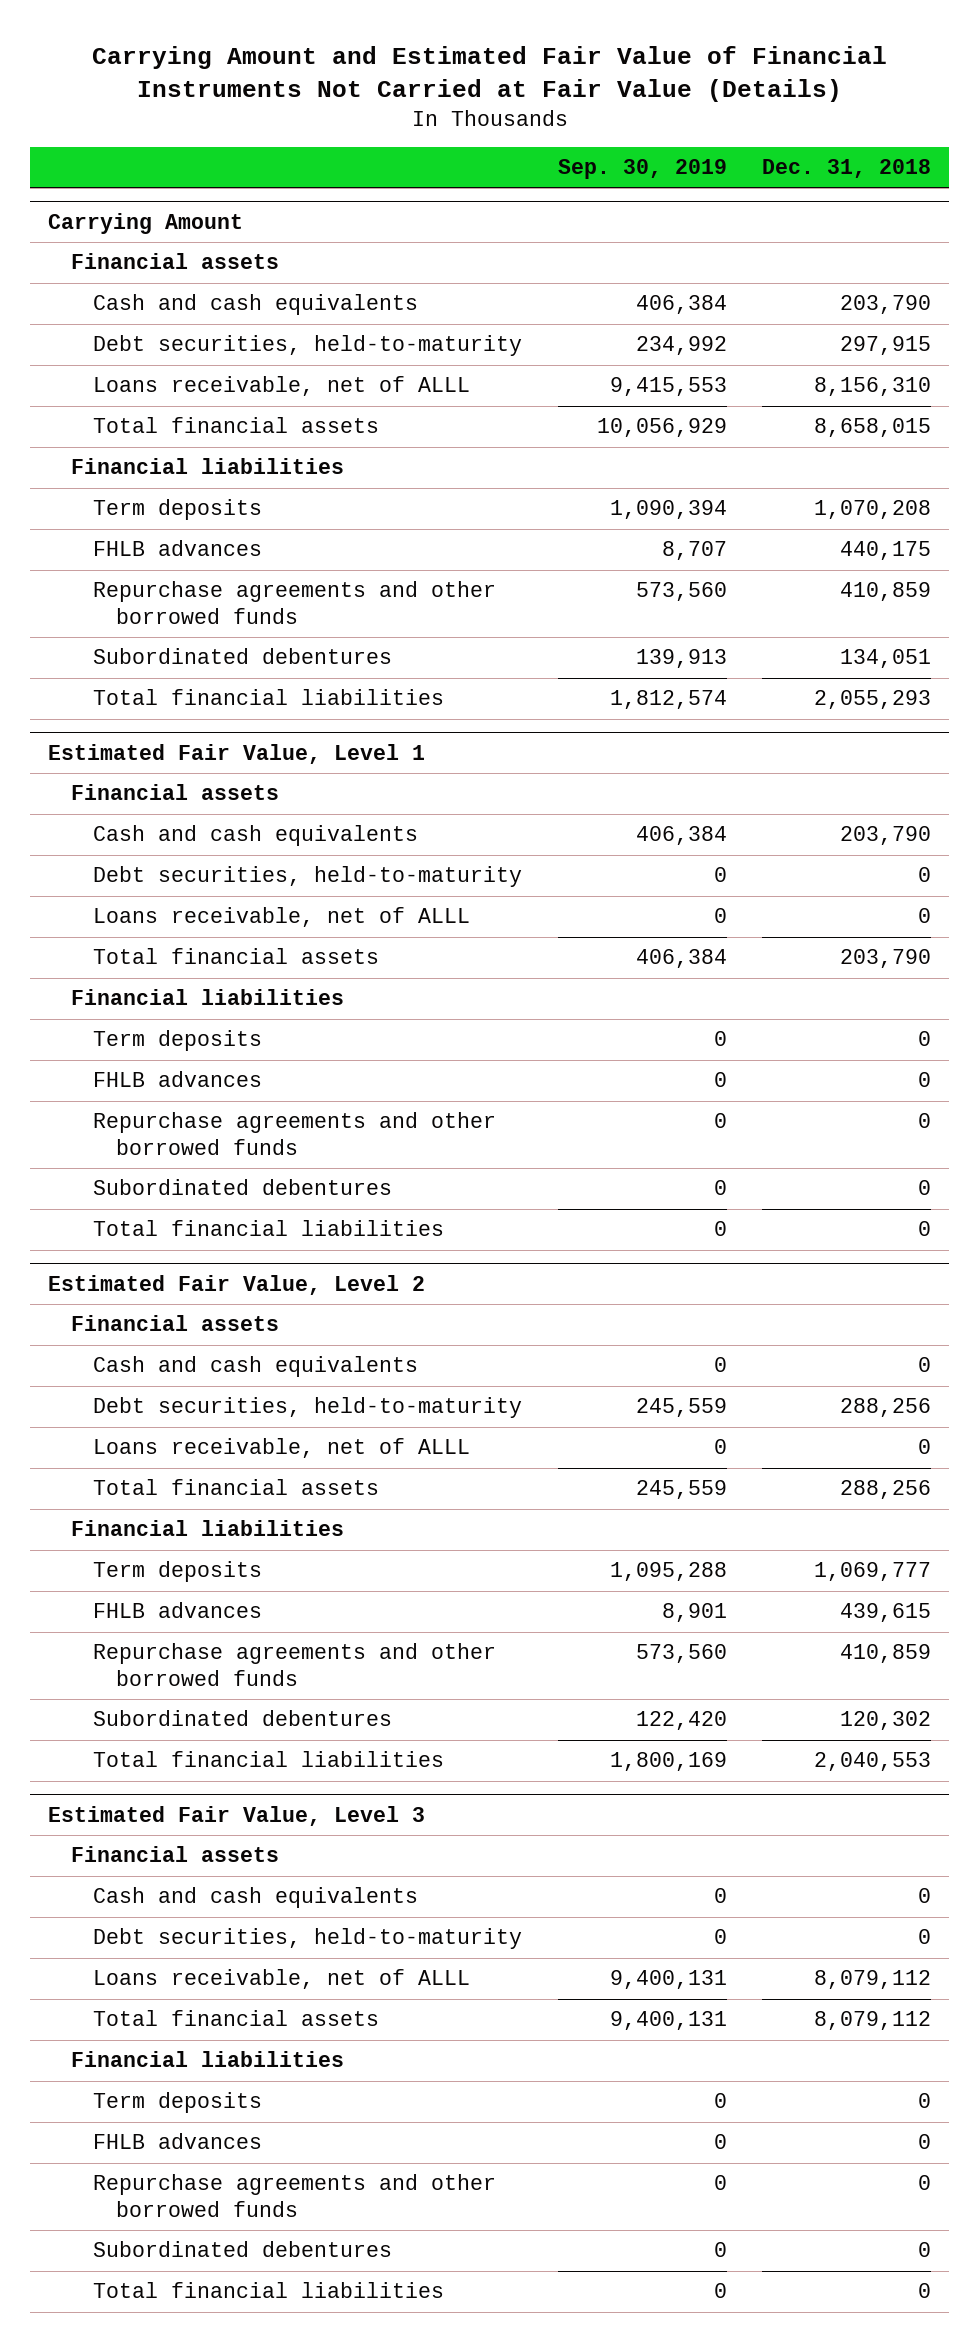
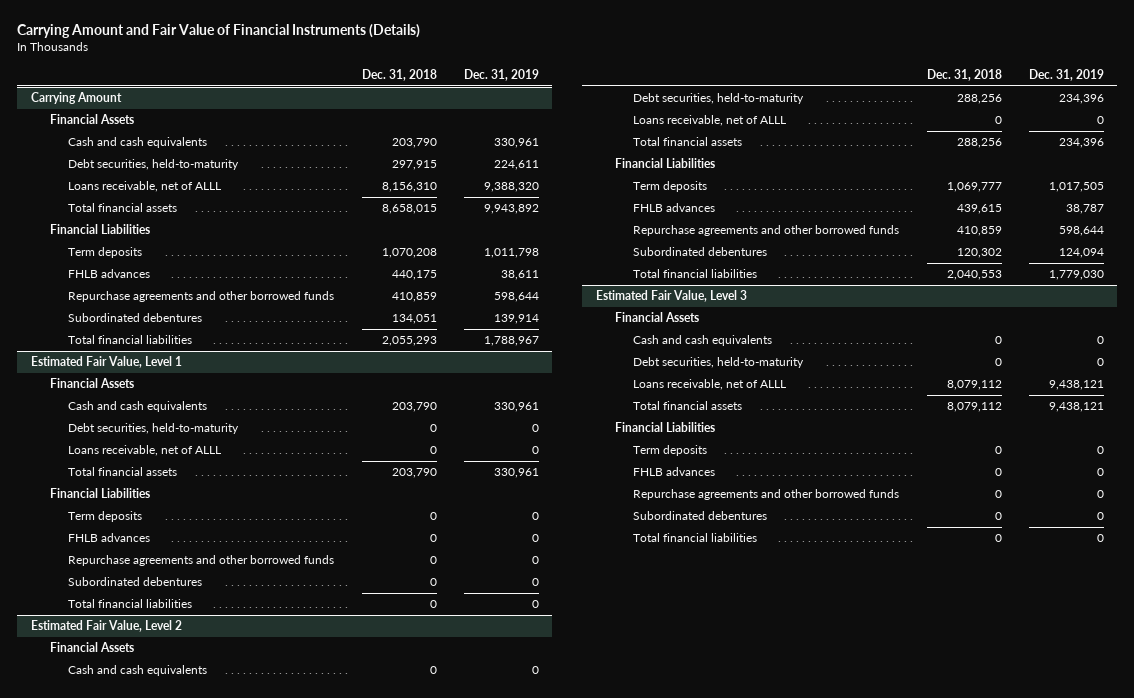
[91,45,887,102] Carrying Amount and Estimated Fair Value of Financial Instruments Not Carried at Fair Value (Details) -> [17,24,421,39] Carrying Amount and Fair Value of Financial Instruments (Details)
[557,159,727,180] Sep. 30, 2019 -> none
none -> [463,68,539,81] Dec. 31, 2019
[70,253,279,270] Financial assets -> [49,114,134,125] Financial Assets
[70,458,344,475] Financial liabilities -> [49,224,150,235] Financial Liabilities
[70,784,279,801] Financial assets -> [49,378,134,389] Financial Assets
[70,989,344,1006] Financial liabilities -> [49,488,150,499] Financial Liabilities
[70,1315,279,1332] Financial assets -> [49,642,134,653] Financial Assets
[70,1520,344,1537] Financial liabilities -> [614,158,715,169] Financial Liabilities
[70,1846,279,1863] Financial assets -> [614,312,699,323] Financial Assets
[70,2051,344,2068] Financial liabilities -> [614,422,715,433] Financial Liabilities

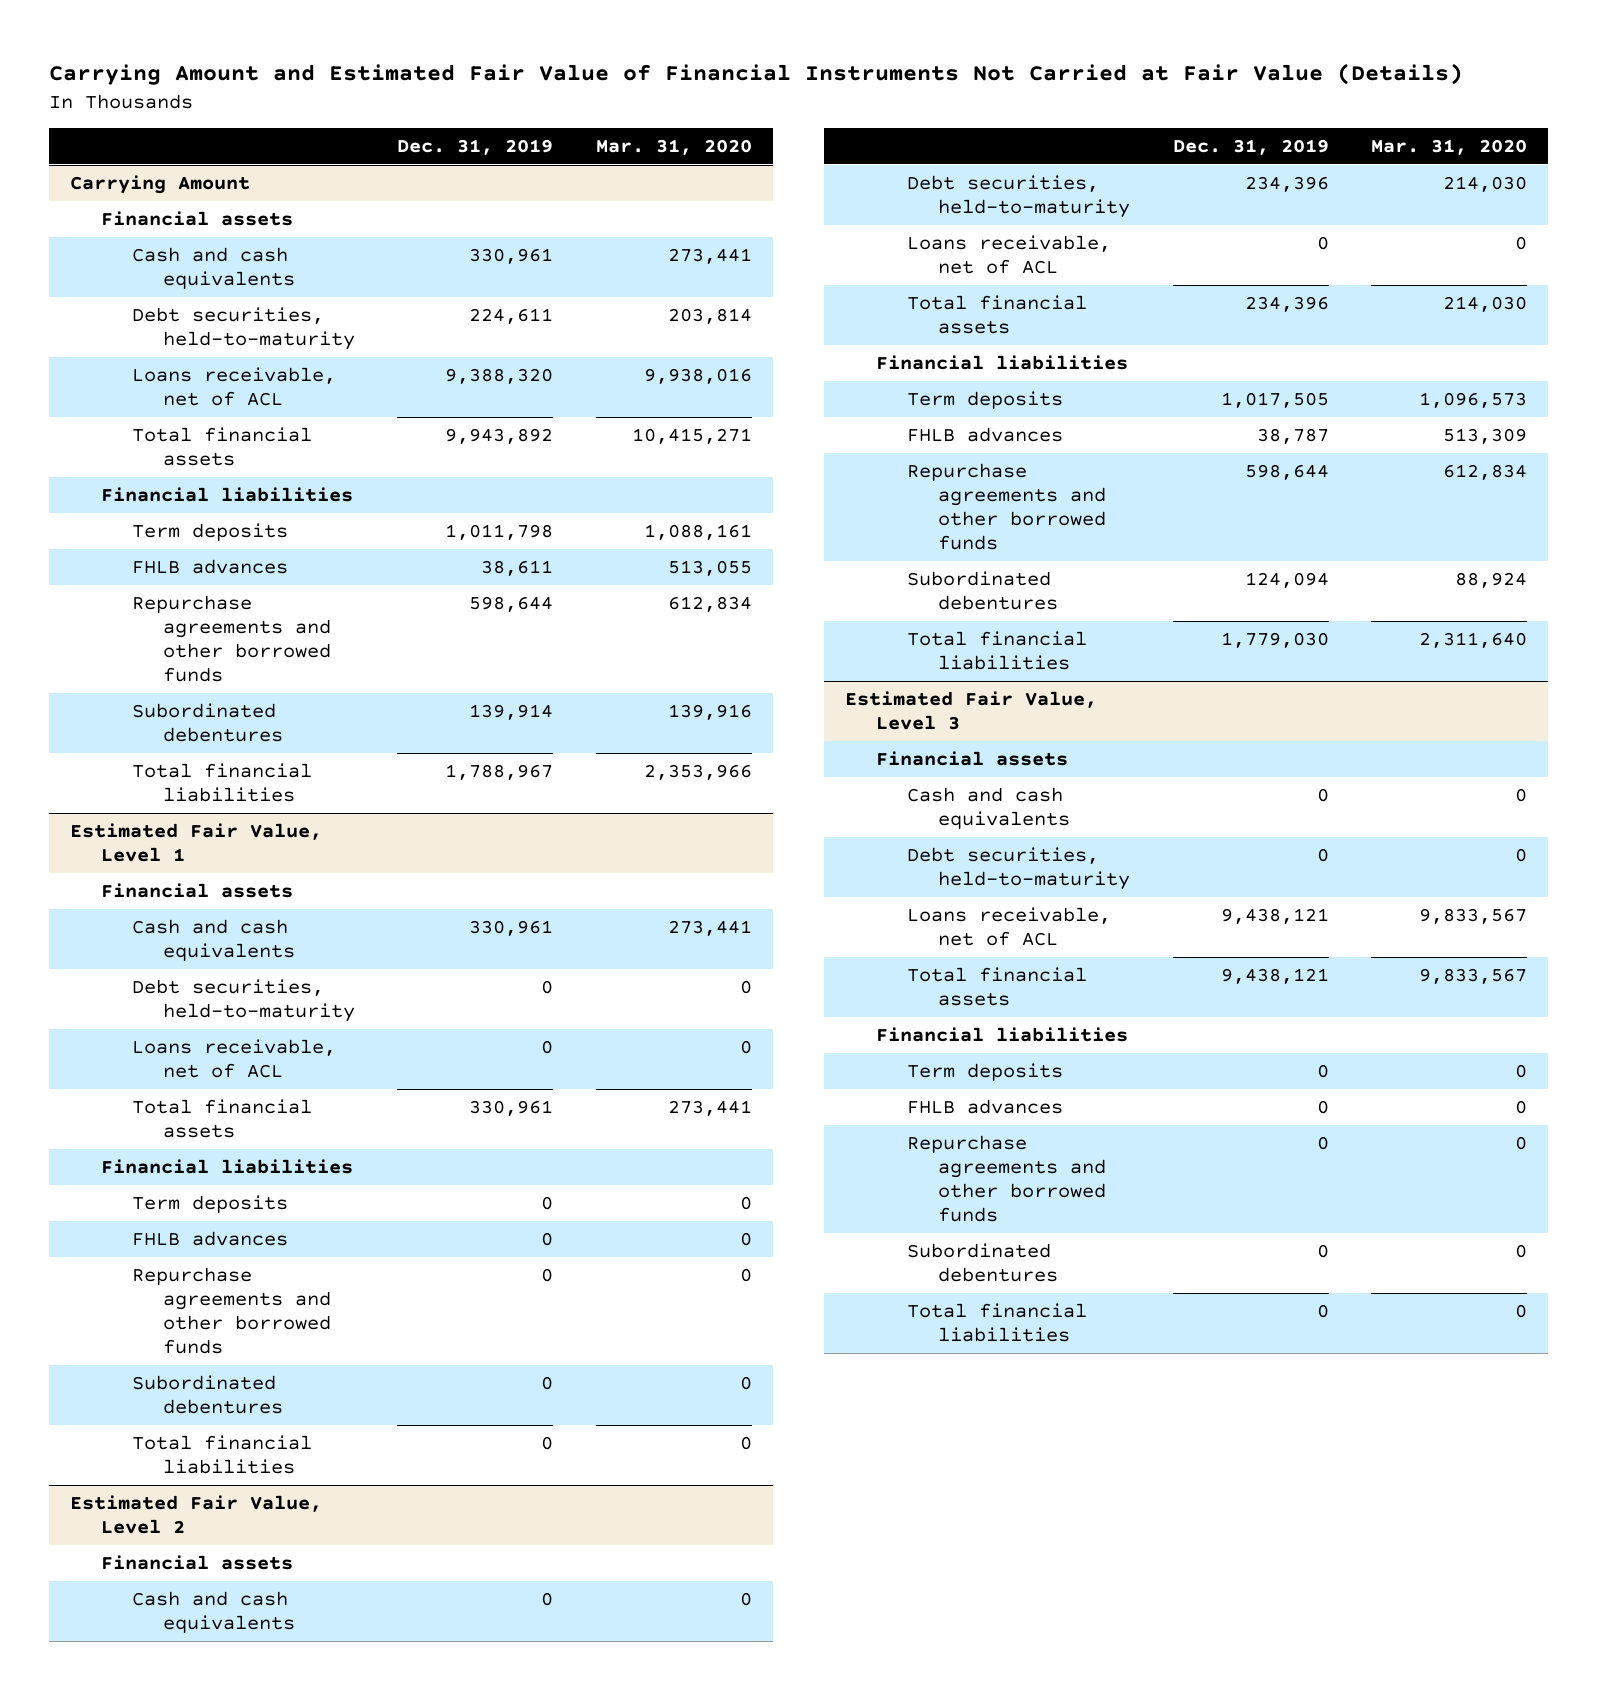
[17,24,421,39] Carrying Amount and Fair Value of Financial Instruments (Details) -> [48,63,1463,86] Carrying Amount and Estimated Fair Value of Financial Instruments Not Carried at Fair Value (Details)
[361,68,437,81] Dec. 31, 2018 -> none
none -> [595,138,752,155] Mar. 31, 2020
[49,114,134,125] Financial Assets -> [100,210,293,226] Financial assets
[68,181,222,193] Loans receivable, net of ALLL -> [131,366,336,407] Loans receivable, net of ACL
[49,224,150,235] Financial Liabilities -> [100,486,353,502] Financial liabilities
[49,378,134,389] Financial Assets -> [100,882,293,898] Financial assets
[68,445,222,457] Loans receivable, net of ALLL -> [131,1038,336,1079] Loans receivable, net of ACL
[49,488,150,499] Financial Liabilities -> [100,1158,353,1174] Financial liabilities
[49,642,134,653] Financial Assets -> [100,1554,293,1570] Financial assets
[633,115,787,127] Loans receivable, net of ALLL -> [907,234,1112,275] Loans receivable, net of ACL
[614,158,715,169] Financial Liabilities -> [876,354,1129,370] Financial liabilities
[614,312,699,323] Financial Assets -> [876,750,1069,766] Financial assets
[633,379,787,391] Loans receivable, net of ALLL -> [907,906,1112,947] Loans receivable, net of ACL
[614,422,715,433] Financial Liabilities -> [876,1026,1129,1042] Financial liabilities

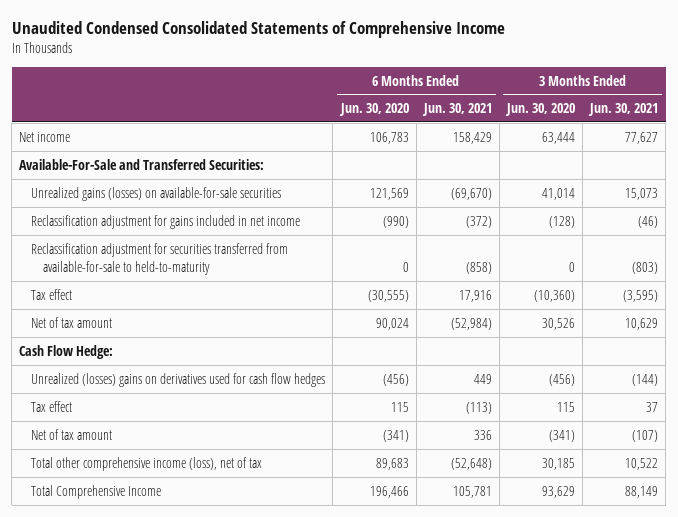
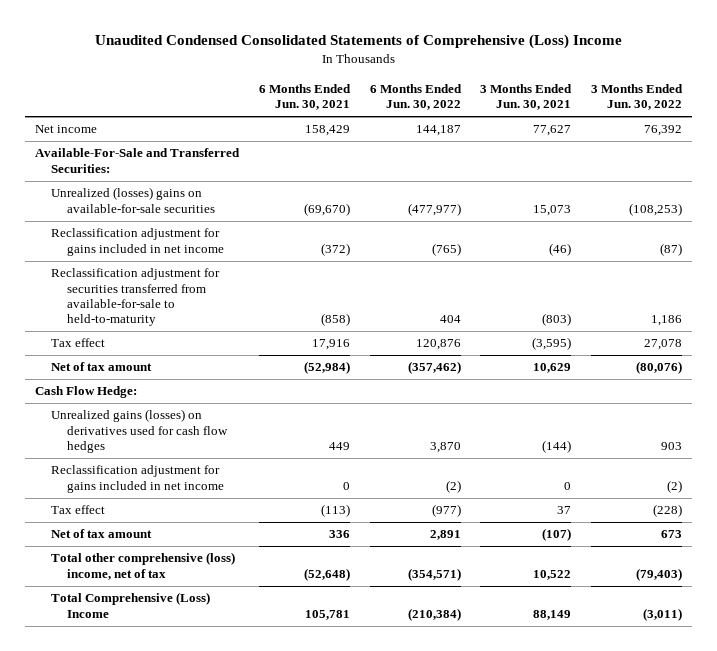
[11,20,505,38] Unaudited Condensed Consolidated Statements of Comprehensive Income -> [94,34,622,50] Unaudited Condensed Consolidated Statements of Comprehensive (Loss) Income
[338,103,409,117] Jun. 30, 2020 -> none
[505,103,576,117] Jun. 30, 2020 -> none
none -> [369,83,462,111] 6 Months Ended Jun. 30, 2022
none -> [591,83,684,111] 3 Months Ended Jun. 30, 2022
[31,186,282,201] Unrealized gains (losses) on available-for-sale securities -> [51,187,216,213] Unrealized (losses) gains on available-for-sale securities
[31,372,326,387] Unrealized (losses) gains on derivatives used for cash flow hedges -> [51,409,229,454] Unrealized gains (losses) on derivatives used for cash flow hedges
none -> [51,465,225,493] Reclassification adjustment for gains included in net income
[31,456,263,471] Total other comprehensive income (loss), net of tax -> [51,552,236,580] Total other comprehensive (loss) income, net of tax
[31,484,162,499] Total Comprehensive Income -> [51,592,211,618] Total Comprehensive (Loss) Income

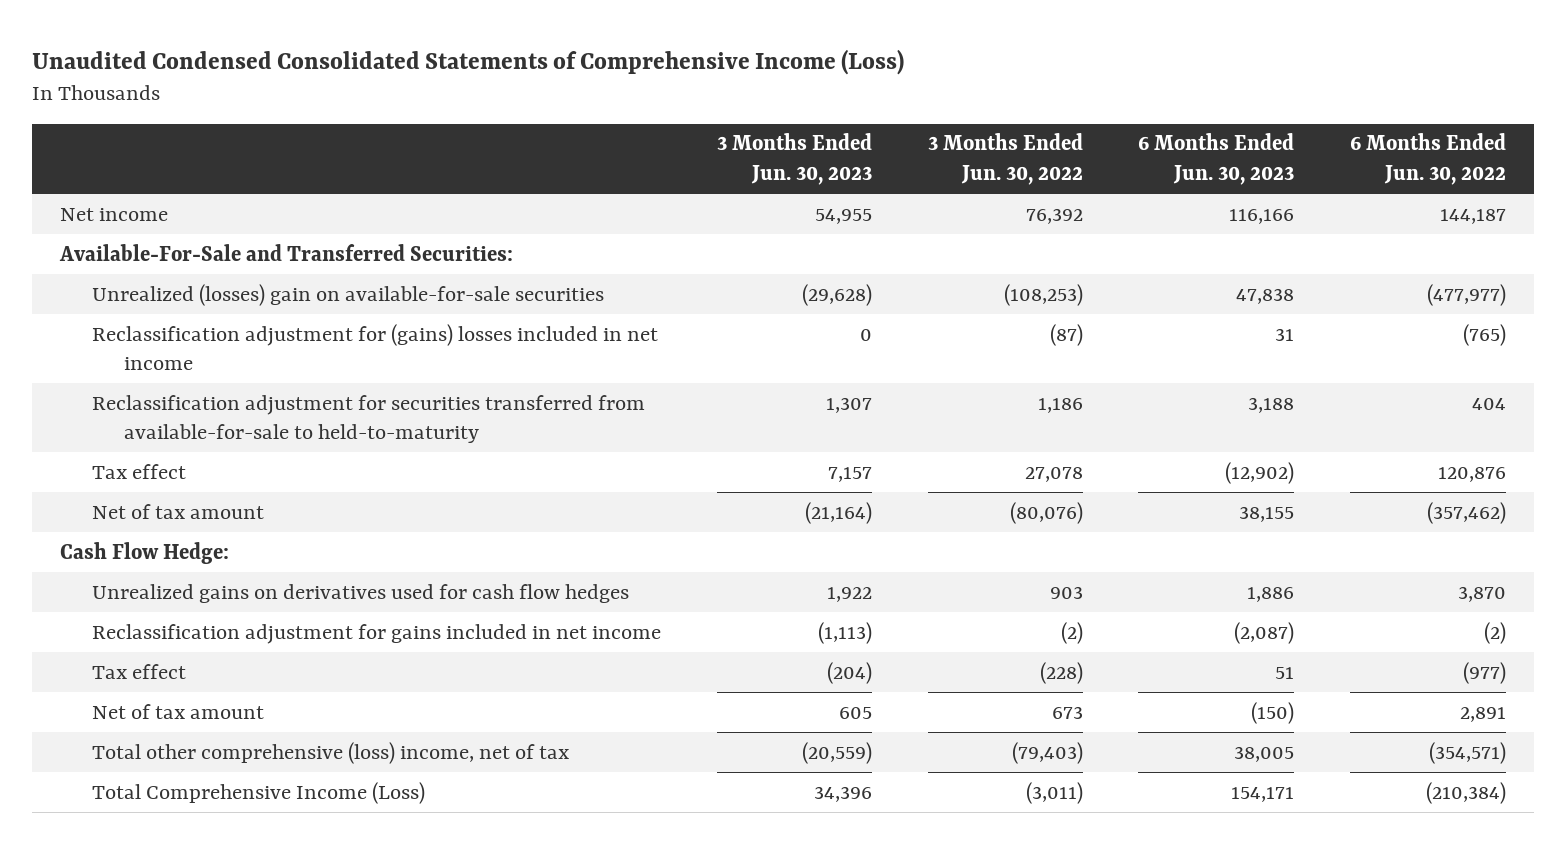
[94,34,622,50] Unaudited Condensed Consolidated Statements of Comprehensive (Loss) Income -> [32,48,905,75] Unaudited Condensed Consolidated Statements of Comprehensive Income (Loss)
[258,83,351,111] 6 Months Ended Jun. 30, 2021 -> none
[480,83,573,111] 3 Months Ended Jun. 30, 2021 -> none
none -> [716,133,872,186] 3 Months Ended Jun. 30, 2023
none -> [1138,133,1295,186] 6 Months Ended Jun. 30, 2023
[51,187,216,213] Unrealized (losses) gains on available-for-sale securities -> [92,283,605,306] Unrealized (losses) gain on available-for-sale securities
[51,228,225,256] Reclassification adjustment for gains included in net income -> [92,323,659,371] Reclassification adjustment for (gains) losses included in net income
[51,409,229,454] Unrealized gains (losses) on derivatives used for cash flow hedges -> [92,583,630,603] Unrealized gains on derivatives used for cash flow hedges
[51,592,211,618] Total Comprehensive (Loss) Income -> [92,781,426,804] Total Comprehensive Income (Loss)

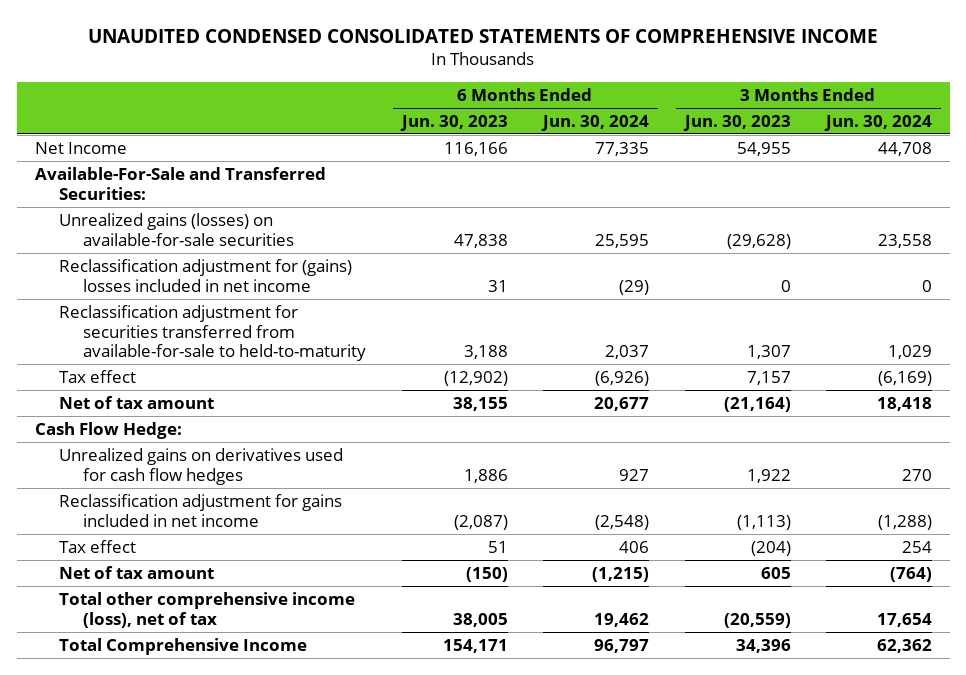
[32,48,905,75] Unaudited Condensed Consolidated Statements of Comprehensive Income (Loss) -> [88,28,879,43] UNAUDITED CONDENSED CONSOLIDATED STATEMENTS OF COMPREHENSIVE INCOME
[927,133,1083,186] 3 Months Ended Jun. 30, 2022 -> none
[1350,133,1507,186] 6 Months Ended Jun. 30, 2022 -> none
none -> [541,114,650,131] Jun. 30, 2024
none -> [823,114,932,131] Jun. 30, 2024
[59,207,168,221] Net income -> [34,141,127,154] Net Income
[92,283,605,306] Unrealized (losses) gain on available-for-sale securities -> [58,212,295,246] Unrealized gains (losses) on available-for-sale securities
[92,741,570,764] Total other comprehensive (loss) income, net of tax -> [58,591,355,628] Total other comprehensive income (loss), net of tax
[92,781,426,804] Total Comprehensive Income (Loss) -> [58,637,307,655] Total Comprehensive Income

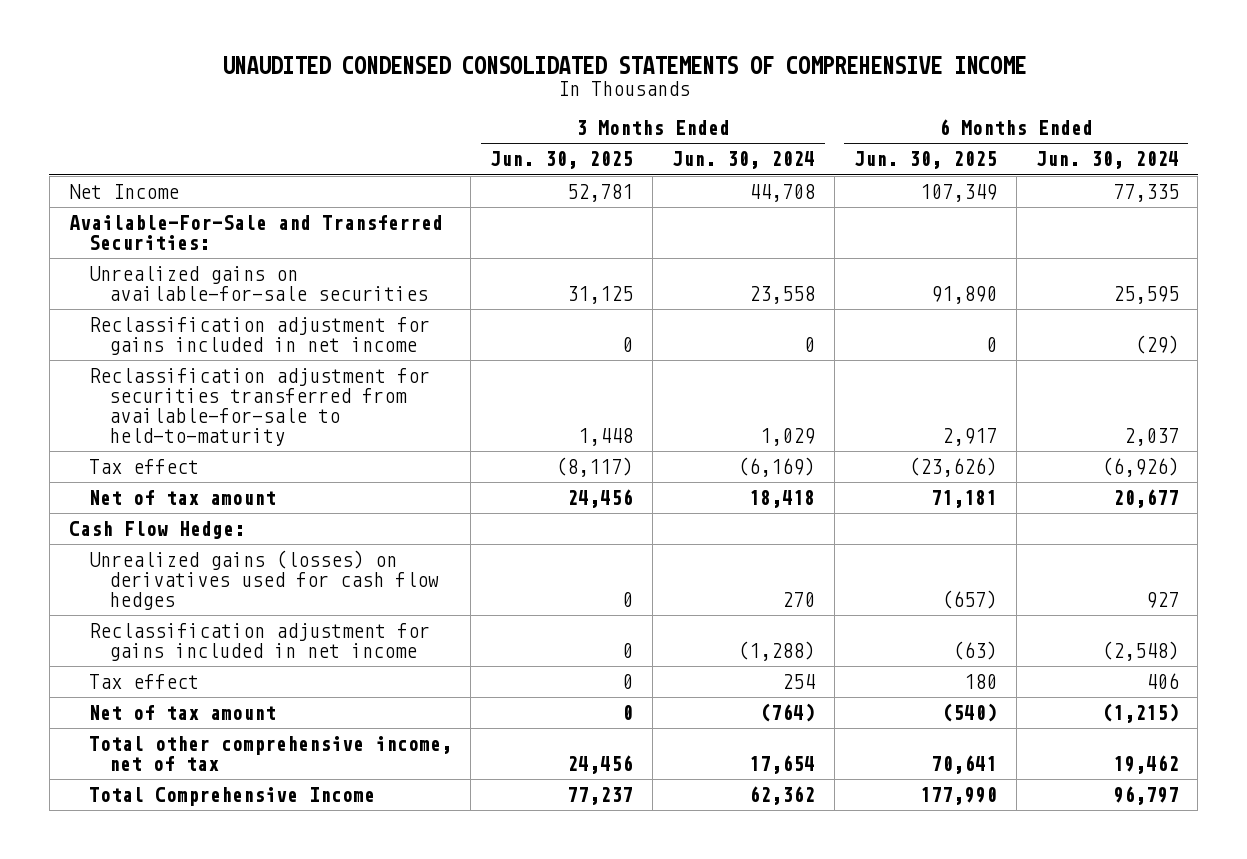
[399,114,508,131] Jun. 30, 2023 -> none
[682,114,791,131] Jun. 30, 2023 -> none
none -> [490,151,634,170] Jun. 30, 2025
none -> [853,151,997,170] Jun. 30, 2025
[58,212,295,246] Unrealized gains (losses) on available-for-sale securities -> [88,266,428,302] Unrealized gains on available-for-sale securities
[58,258,352,292] Reclassification adjustment for (gains) losses included in net income -> [88,317,430,356] Reclassification adjustment for gains included in net income
[58,447,343,485] Unrealized gains on derivatives used for cash flow hedges -> [88,550,439,611] Unrealized gains (losses) on derivatives used for cash flow hedges
[58,591,355,628] Total other comprehensive income (loss), net of tax -> [88,736,452,772] Total other comprehensive income, net of tax

